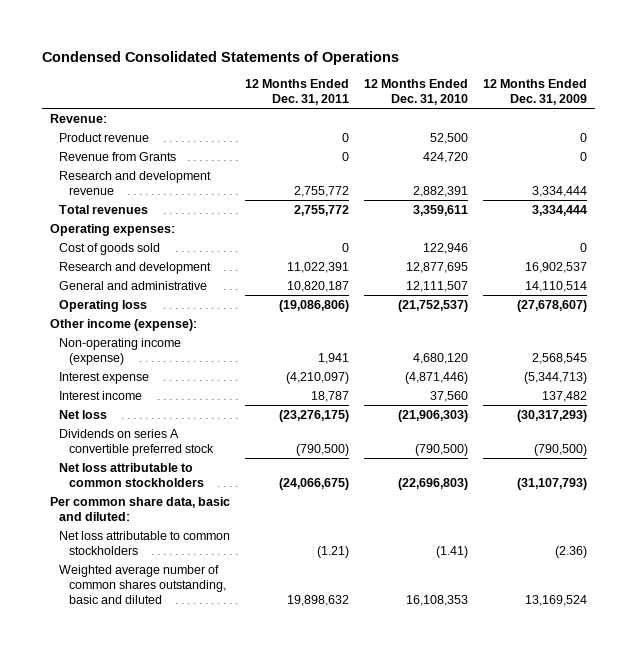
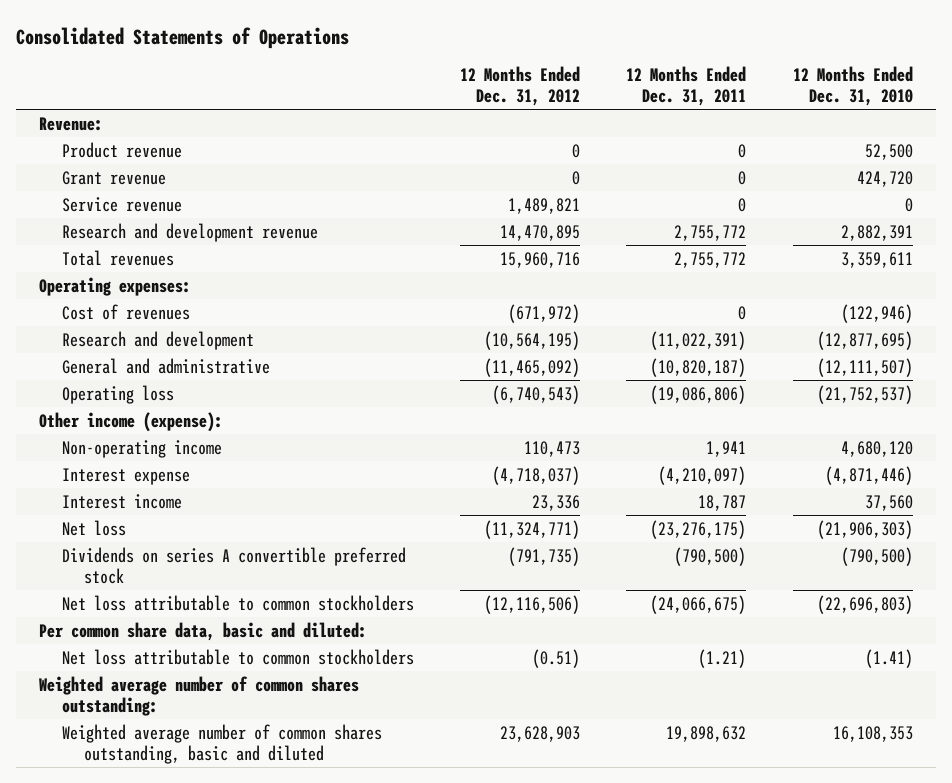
[42,50,400,65] Condensed Consolidated Statements of Operations -> [15,26,349,49] Consolidated Statements of Operations
[483,78,588,105] 12 Months Ended Dec. 31, 2009 -> none
none -> [460,66,581,107] 12 Months Ended Dec. 31, 2012
[59,151,177,161] Revenue from Grants -> [61,170,166,185] Grant revenue
none -> [61,196,182,212] Service revenue
[59,242,161,255] Cost of goods sold -> [61,303,190,320] Cost of revenues
[423,242,469,254] 122,946 -> [840,303,913,323] (122,946)
[287,261,350,273] 11,022,391 -> [650,330,747,350] (11,022,391)
[406,261,469,273] 12,877,695 -> [816,330,913,350] (12,877,695)
[287,280,350,292] 10,820,187 -> [650,357,747,377] (10,820,187)
[406,280,469,292] 12,111,507 -> [816,357,913,377] (12,111,507)
[59,337,182,365] Non-operating income (expense) -> [61,439,222,458] Non-operating income
none -> [39,675,360,716] Weighted average number of common shares outstanding:

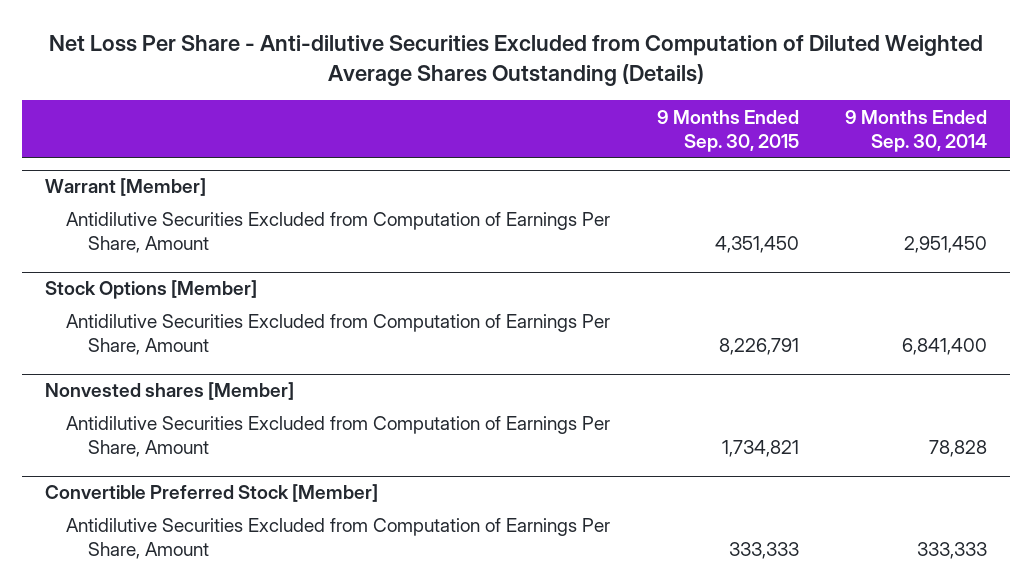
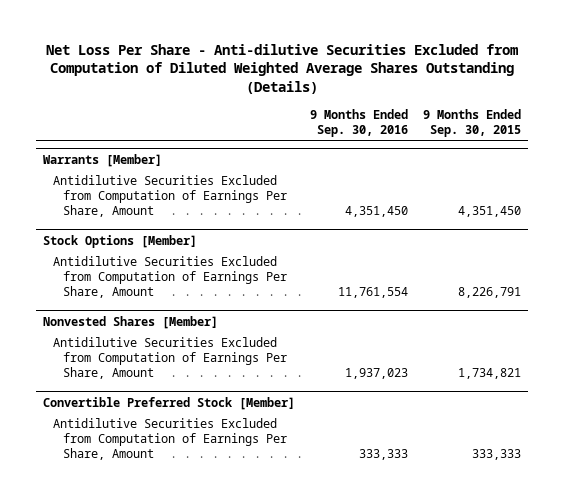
[845,109,988,152] 9 Months Ended Sep. 30, 2014 -> none
none -> [309,108,408,137] 9 Months Ended Sep. 30, 2016
[44,178,206,197] Warrant [Member] -> [43,153,163,167] Warrants [Member]
[44,382,294,401] Nonvested shares [Member] -> [43,315,219,329] Nonvested Shares [Member]

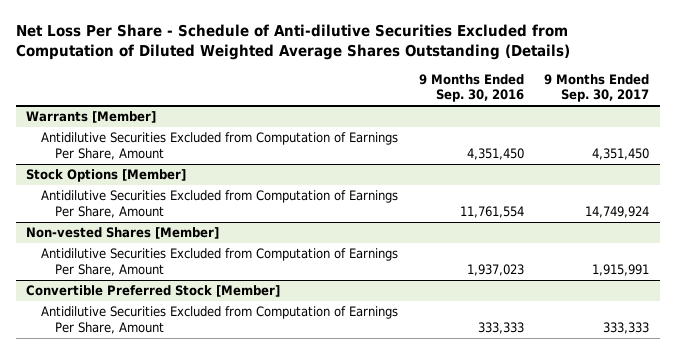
[45,43,518,94] Net Loss Per Share - Anti-dilutive Securities Excluded from Computation of Diluted Weighted Average Shares Outstanding (Details) -> [15,23,570,60] Net Loss Per Share - Schedule of Anti-dilutive Securities Excluded from Computation of Diluted Weighted Average Shares Outstanding (Details)
[422,108,521,137] 9 Months Ended Sep. 30, 2015 -> none
none -> [544,73,650,102] 9 Months Ended Sep. 30, 2017
[43,315,219,329] Nonvested Shares [Member] -> [26,227,220,240] Non-vested Shares [Member]

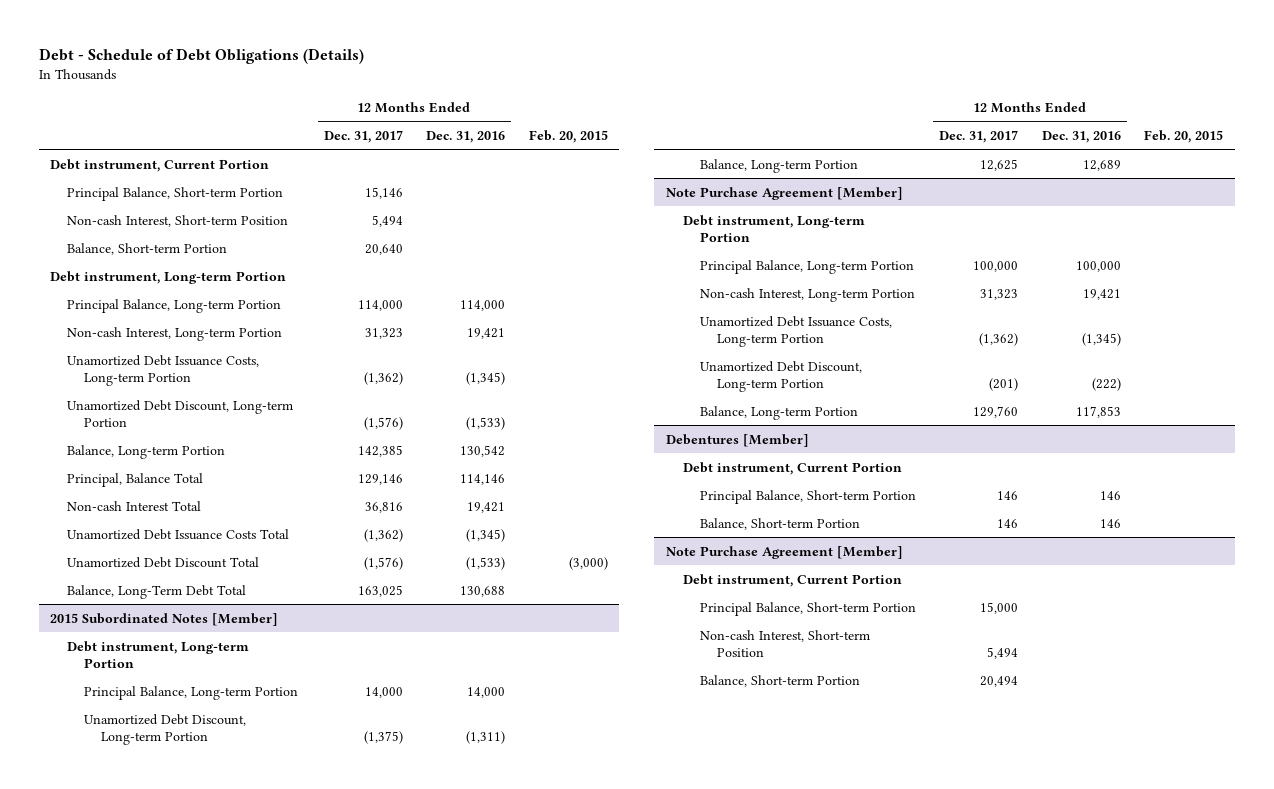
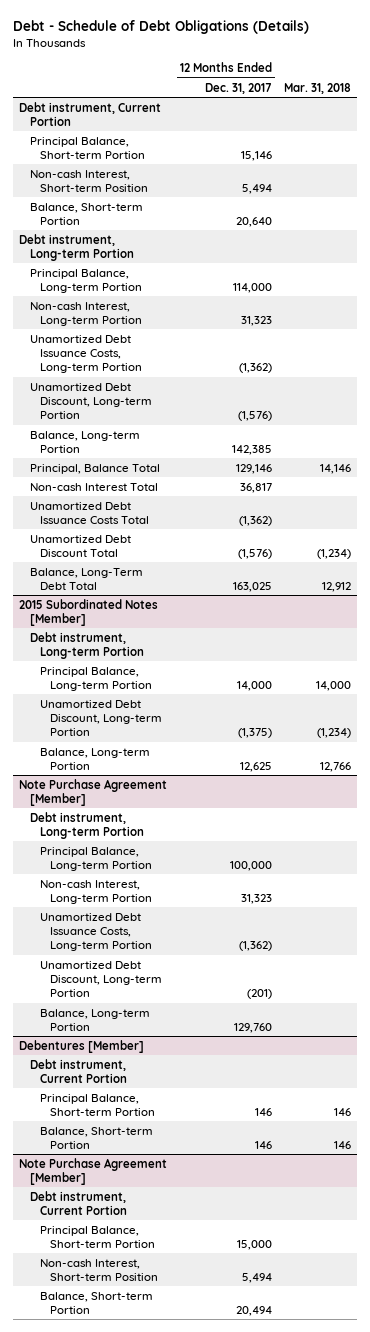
[426,130,506,143] Dec. 31, 2016 -> none
[528,129,608,143] Feb. 20, 2015 -> none
none -> [283,82,351,94] Mar. 31, 2018
[364,501,403,513] 36,816 -> [239,482,272,493] 36,817

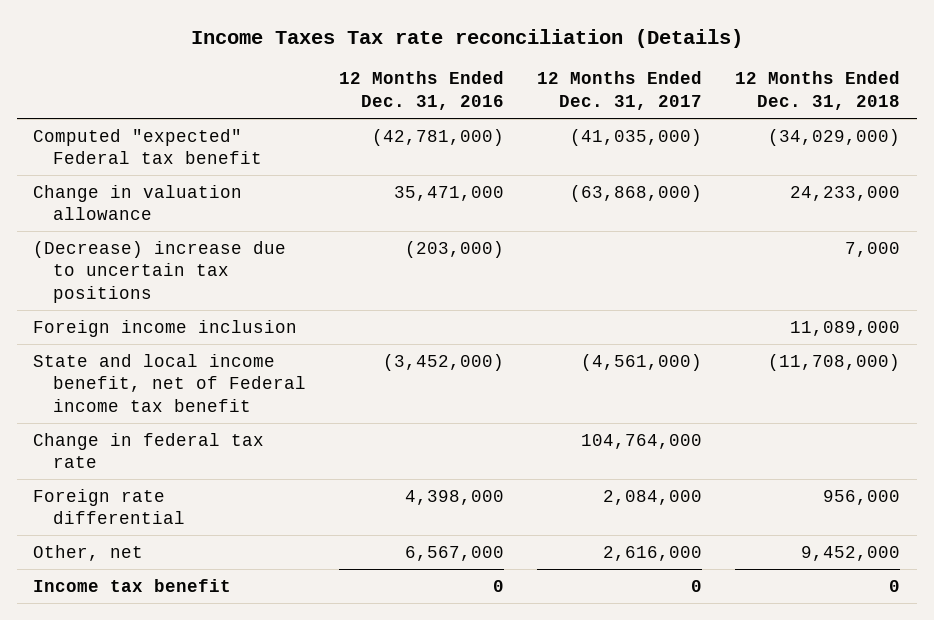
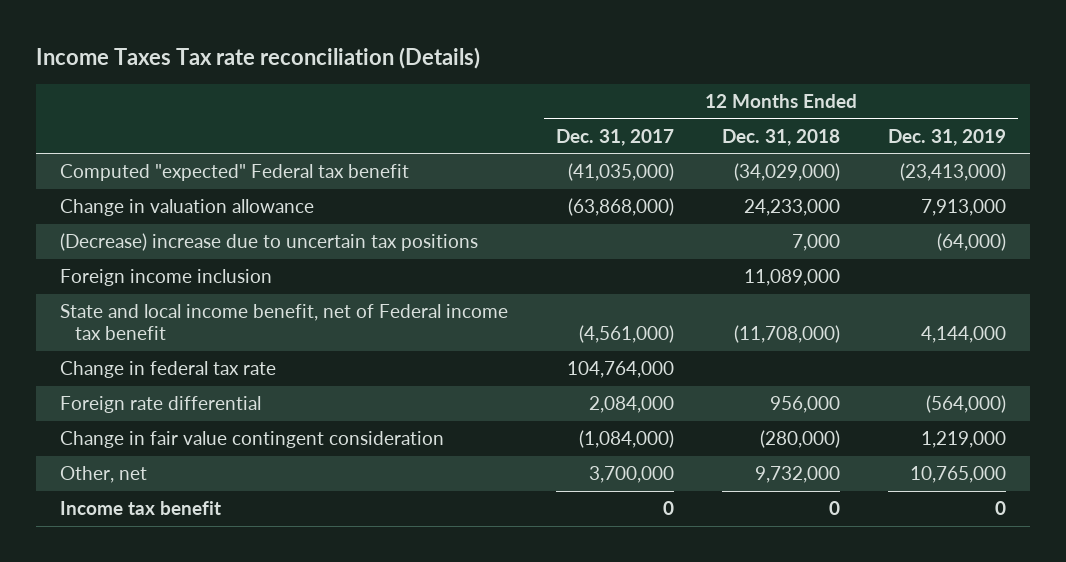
[338,71,504,111] 12 Months Ended Dec. 31, 2016 -> none
none -> [887,128,1006,146] Dec. 31, 2019
none -> [60,431,445,449] Change in fair value contingent consideration
[603,545,703,561] 2,616,000 -> [589,466,675,484] 3,700,000
[801,545,901,561] 9,452,000 -> [754,466,840,484] 9,732,000

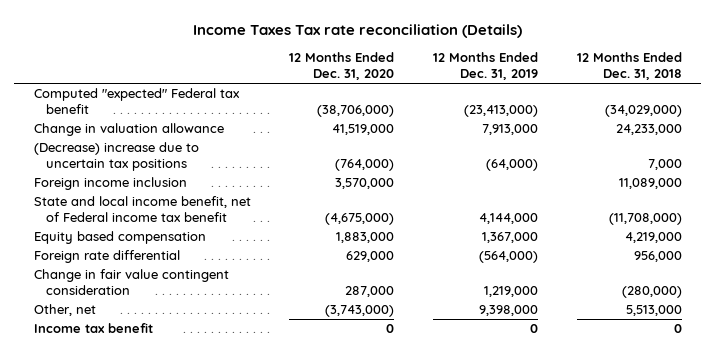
[556,128,675,146] Dec. 31, 2017 -> none
none -> [289,52,395,81] 12 Months Ended Dec. 31, 2020
[60,361,277,379] Change in federal tax rate -> none
none -> [33,231,206,245] Equity based compensation
[754,466,840,484] 9,732,000 -> [625,305,682,317] 5,513,000
[909,466,1006,484] 10,765,000 -> [478,305,538,317] 9,398,000

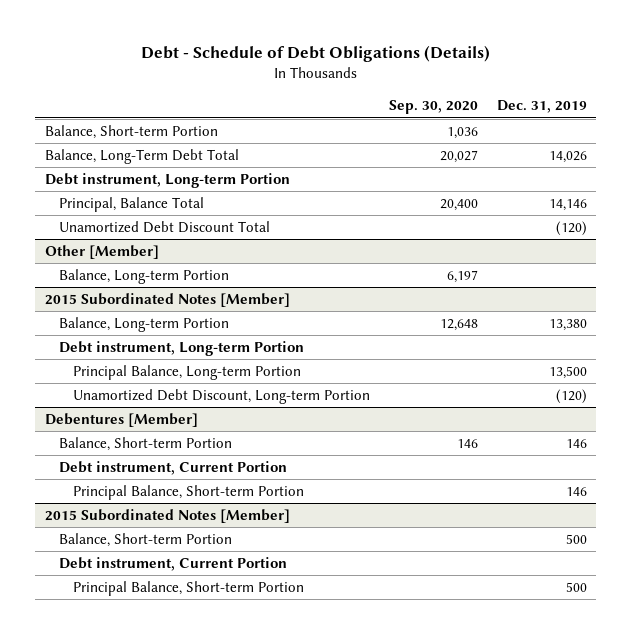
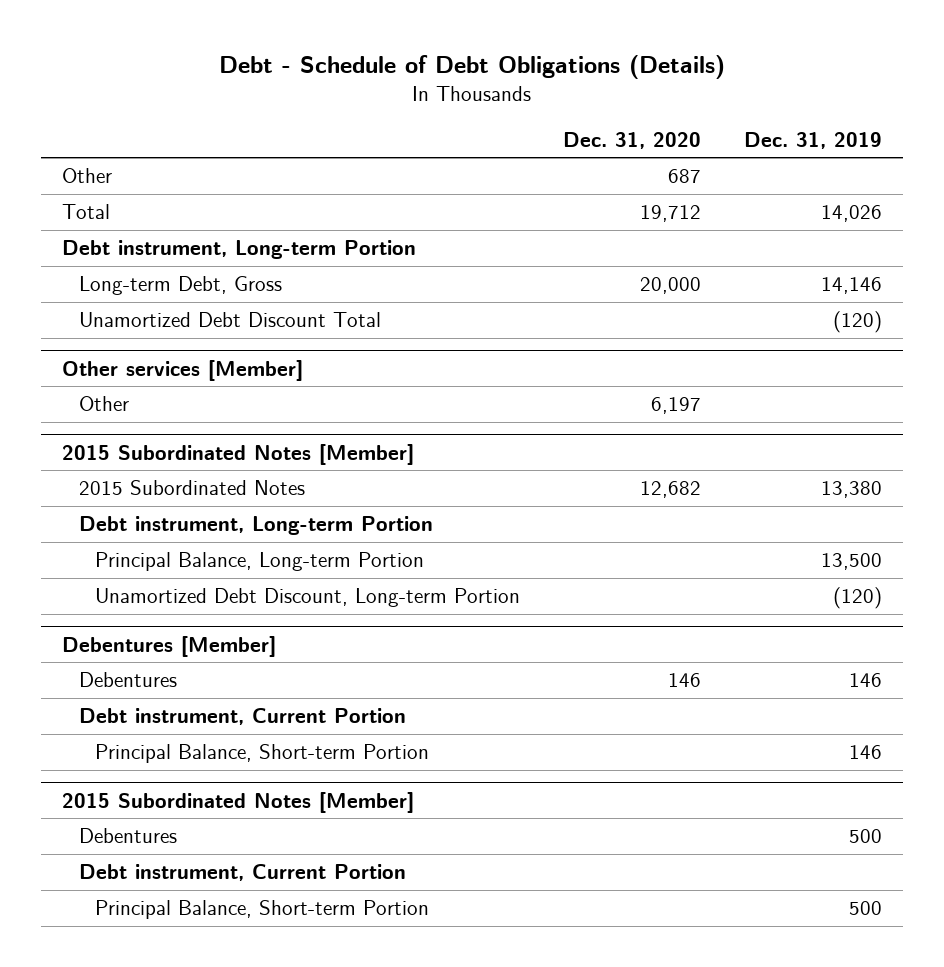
[388,100,478,115] Sep. 30, 2020 -> none
none -> [562,131,701,149] Dec. 31, 2020
[44,125,218,140] Balance, Short-term Portion -> [62,168,113,184] Other
[44,149,239,165] Balance, Long-Term Debt Total -> [62,204,111,220] Total
[58,197,204,213] Principal, Balance Total -> [78,276,282,296] Long-term Debt, Gross
[44,245,159,260] Other [Member] -> [62,359,304,381] Other services [Member]
[58,269,229,285] Balance, Long-term Portion -> [78,396,129,412] Other
[58,317,229,333] Balance, Long-term Portion -> [78,480,305,496] 2015 Subordinated Notes
[58,437,232,452] Balance, Short-term Portion -> [78,672,177,688] Debentures
[58,533,232,548] Balance, Short-term Portion -> [78,828,177,844] Debentures

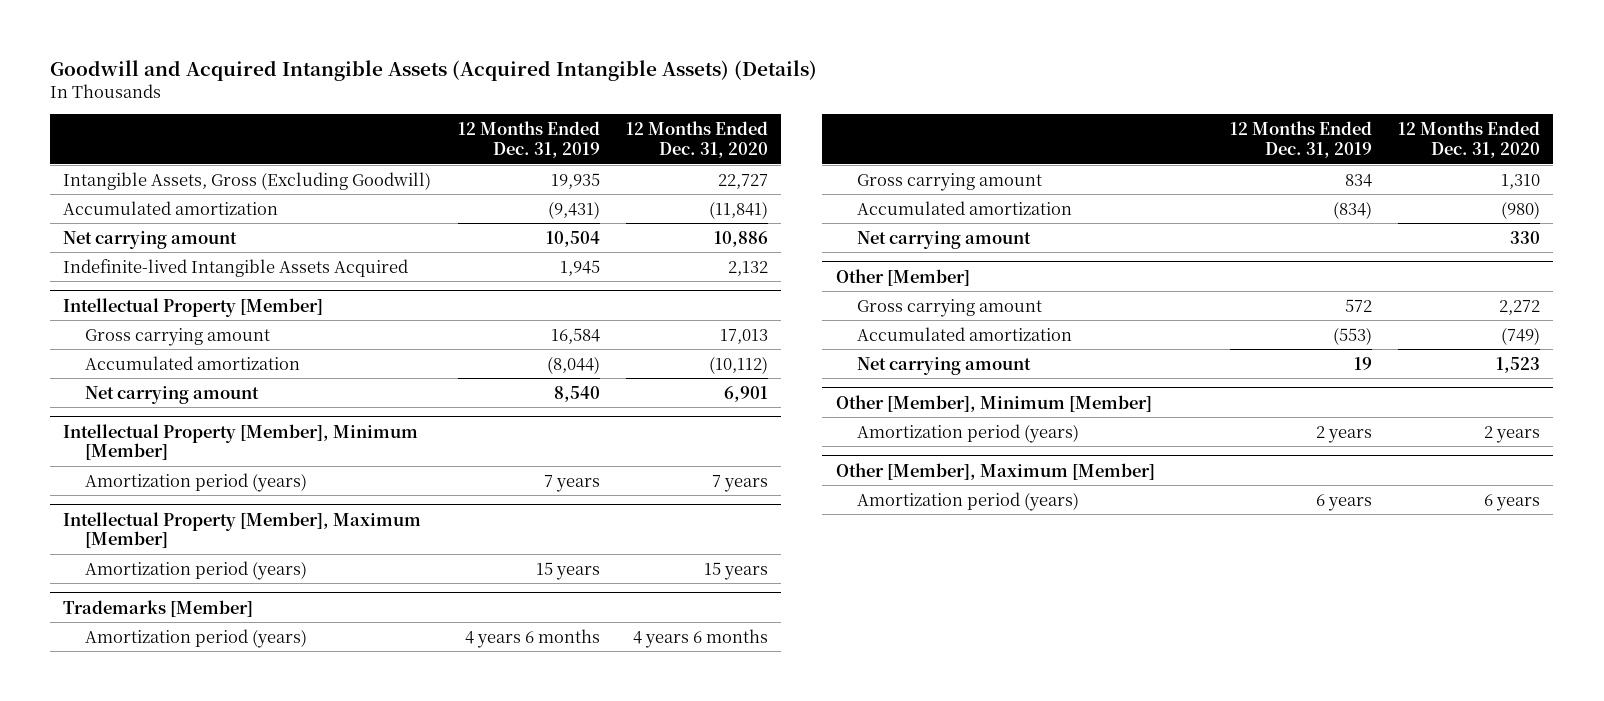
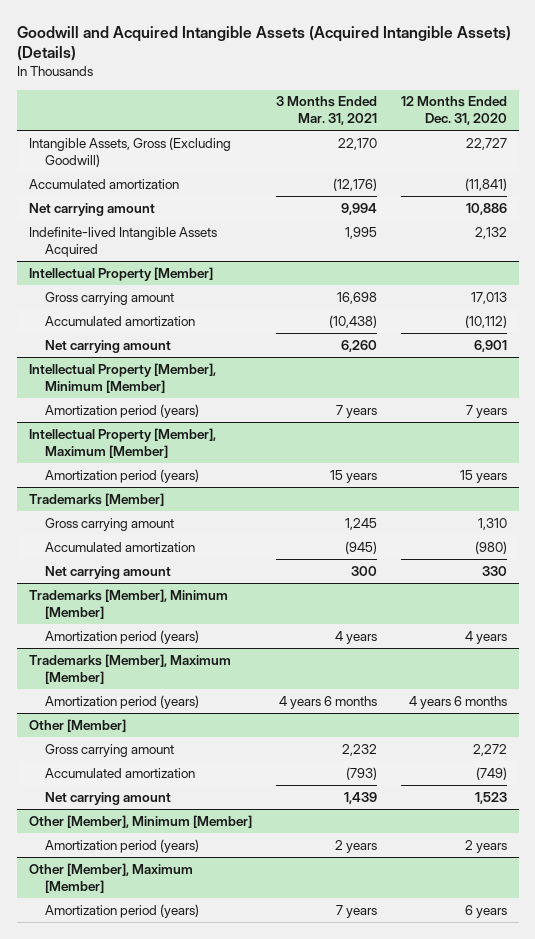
[457,121,600,158] 12 Months Ended Dec. 31, 2019 -> none
none -> [275,96,377,126] 3 Months Ended Mar. 31, 2021
[84,628,307,648] Amortization period (years) -> none
none -> [28,588,228,619] Trademarks [Member], Minimum [Member]
none -> [45,629,200,644] Amortization period (years)
none -> [28,653,231,684] Trademarks [Member], Maximum [Member]
none -> [45,694,200,709] Amortization period (years)

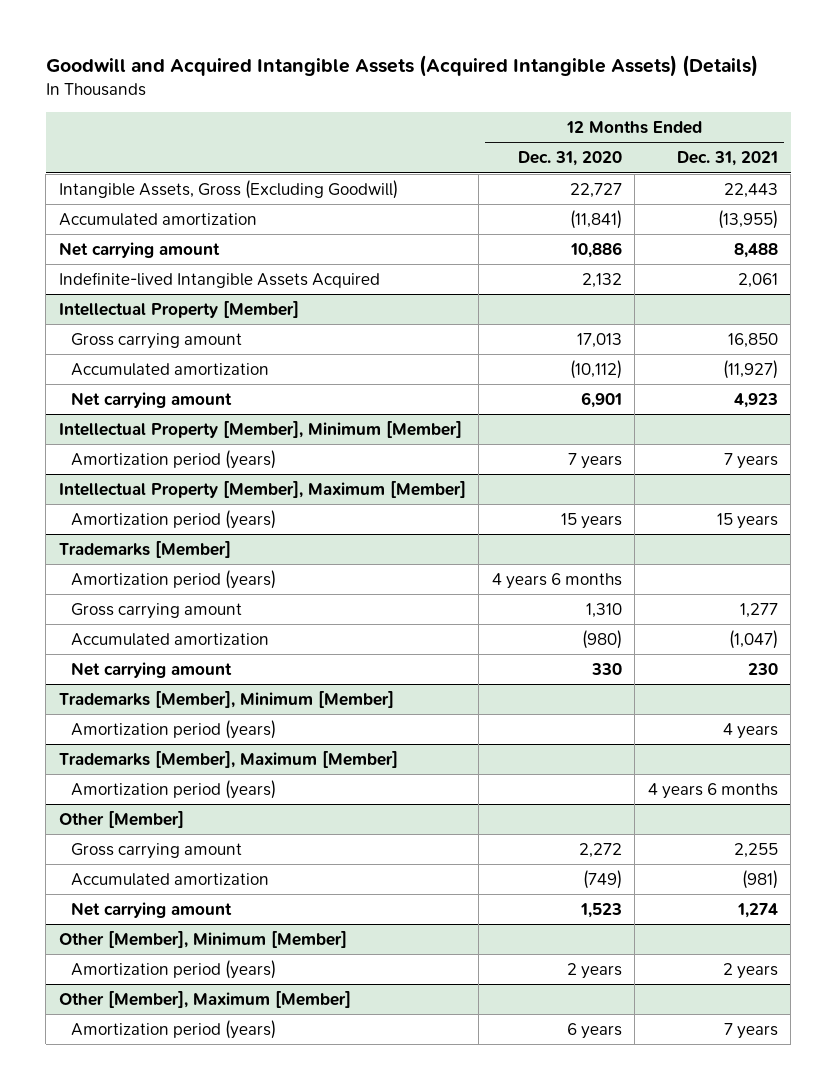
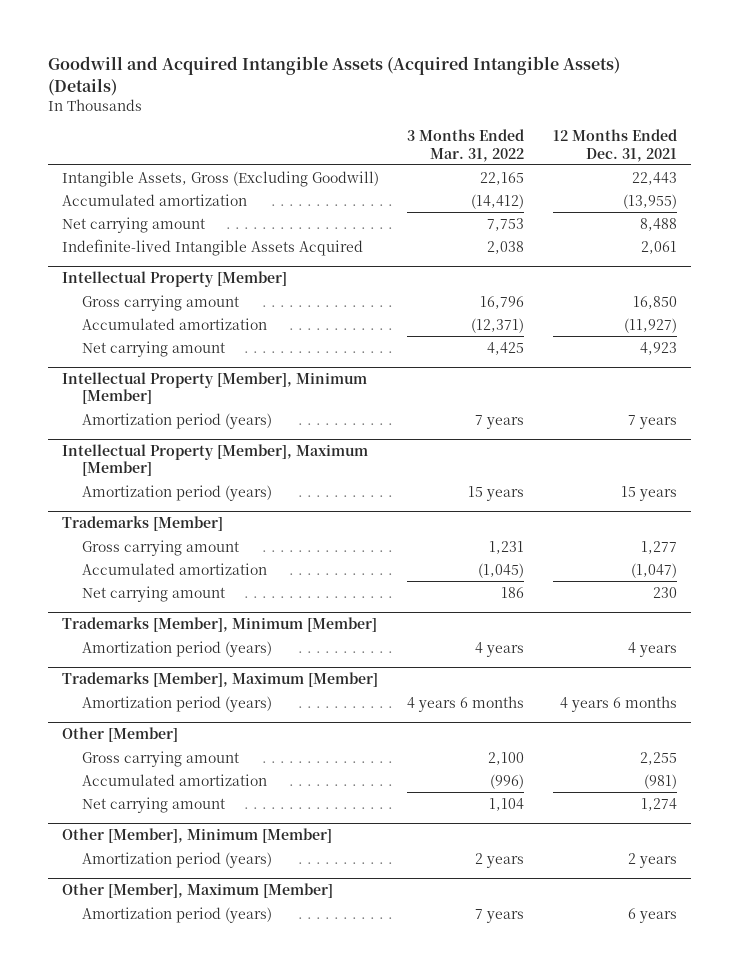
[517,151,622,167] Dec. 31, 2020 -> none
none -> [407,129,525,162] 3 Months Ended Mar. 31, 2022
[70,569,276,589] Amortization period (years) -> none
[723,1022,778,1039] 7 years -> [627,907,677,923] 6 years

